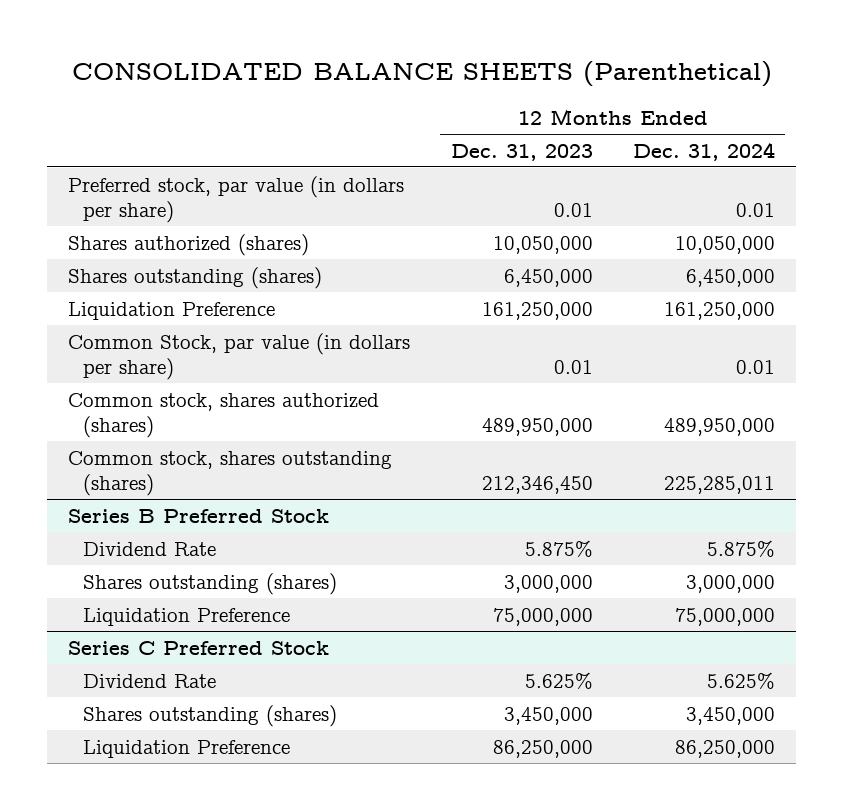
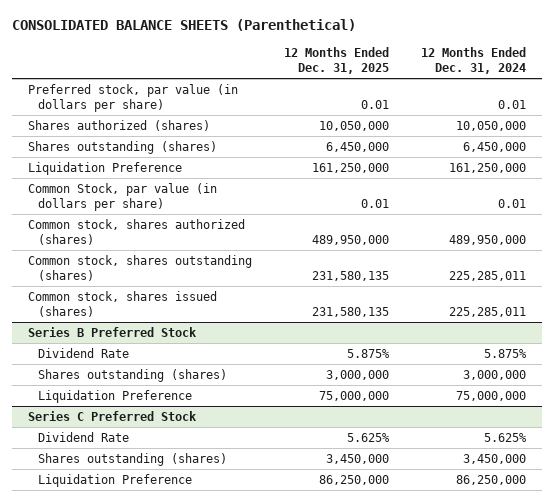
[450,143,593,161] Dec. 31, 2023 -> none
none -> [284,47,390,75] 12 Months Ended Dec. 31, 2025
none -> [28,290,218,317] Common stock, shares issued (shares)

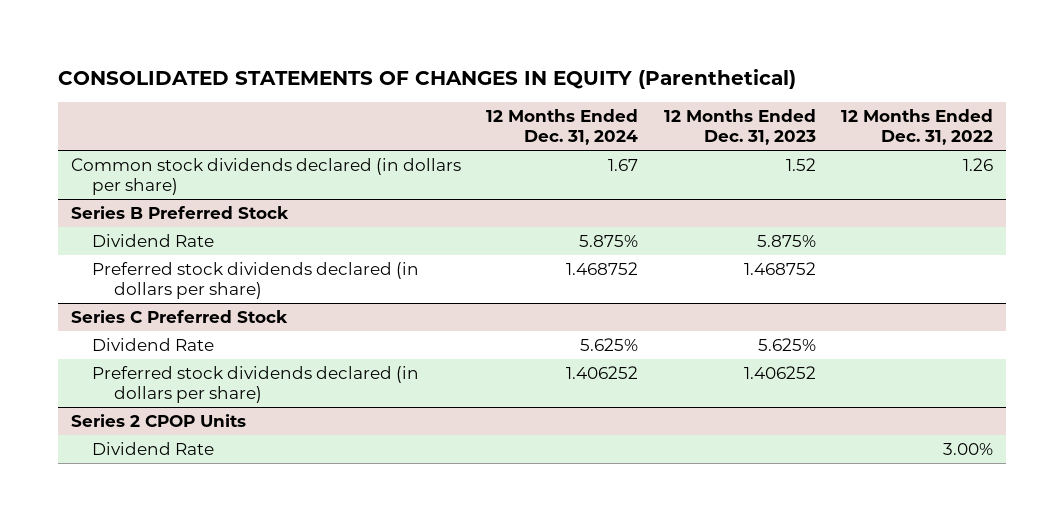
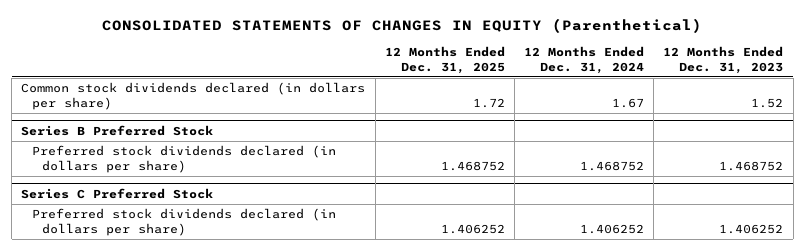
[840,109,993,146] 12 Months Ended Dec. 31, 2022 -> none
none -> [384,45,505,74] 12 Months Ended Dec. 31, 2025
[92,233,215,247] Dividend Rate -> none
[92,337,215,351] Dividend Rate -> none
[70,413,246,427] Series 2 CPOP Units -> none
[92,441,215,455] Dividend Rate -> none

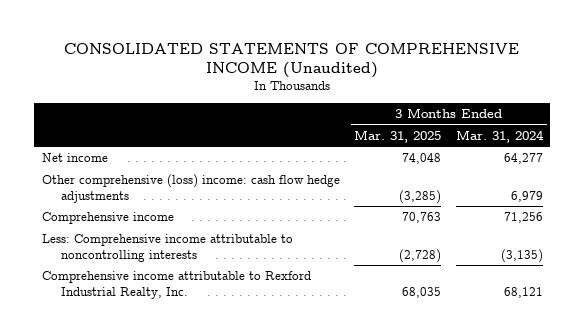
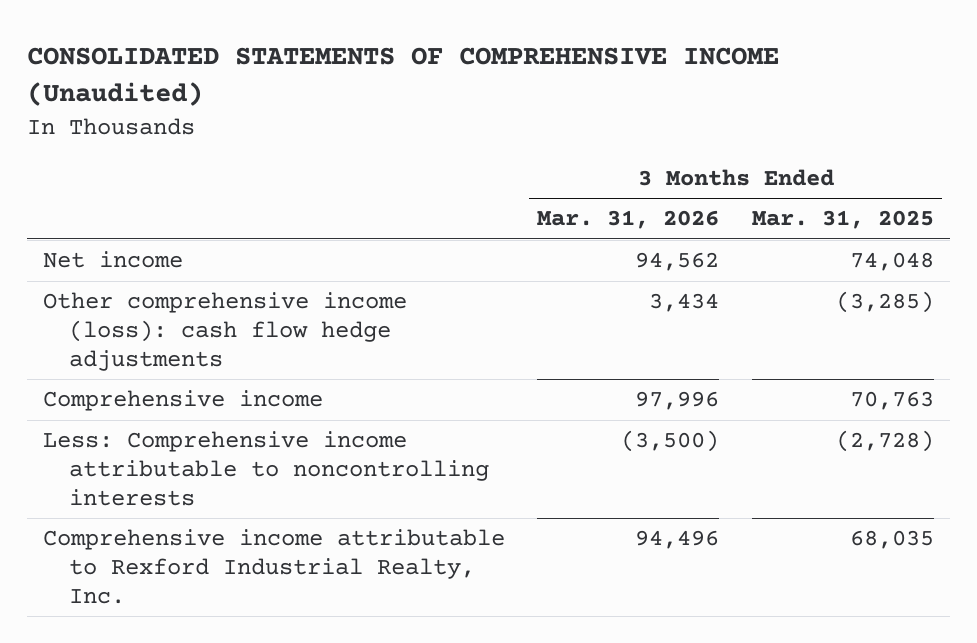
[456,129,545,143] Mar. 31, 2024 -> none
none -> [537,210,720,230] Mar. 31, 2026
[41,174,340,203] Other comprehensive (loss) income: cash flow hedge adjustments -> [42,292,407,372] Other comprehensive income (loss): cash flow hedge adjustments

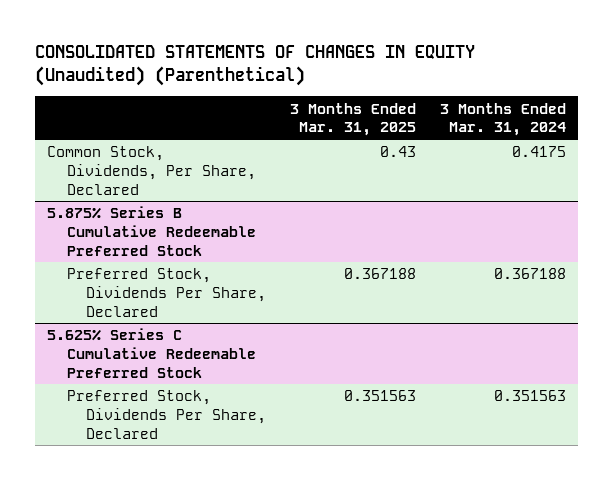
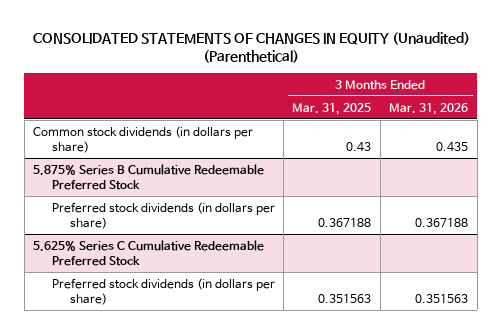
[439,102,566,137] 3 Months Ended Mar. 31, 2024 -> none
none -> [389,102,469,115] Mar. 31, 2026
[47,146,256,195] Common Stock, Dividends, Per Share, Declared -> [33,125,254,153] Common stock dividends (in dollars per share)
[66,268,267,317] Preferred Stock, Dividends Per Share, Declared -> [51,201,275,229] Preferred stock dividends (in dollars per share)
[66,390,267,439] Preferred Stock, Dividends Per Share, Declared -> [51,277,275,305] Preferred stock dividends (in dollars per share)

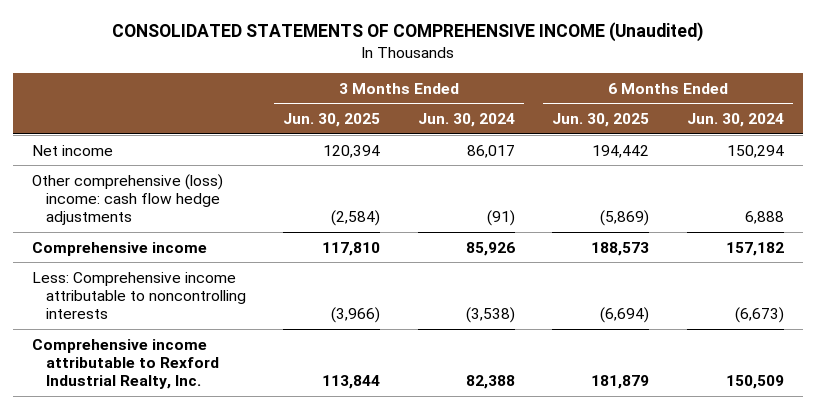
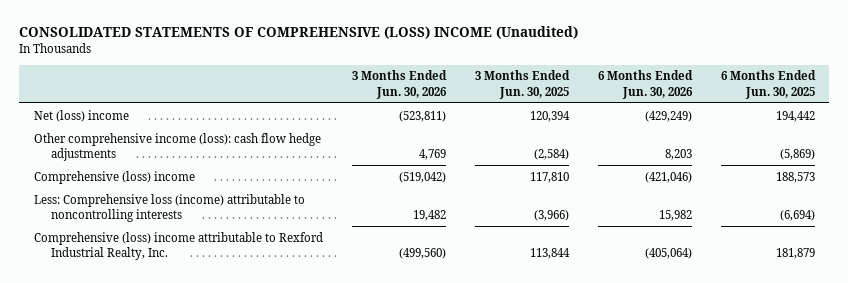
[111,21,703,42] CONSOLIDATED STATEMENTS OF COMPREHENSIVE INCOME (Unaudited) -> [19,26,579,40] CONSOLIDATED STATEMENTS OF COMPREHENSIVE (LOSS) INCOME (Unaudited)
[417,112,515,127] Jun. 30, 2024 -> none
[686,112,784,127] Jun. 30, 2024 -> none
none -> [351,70,447,99] 3 Months Ended Jun. 30, 2026
none -> [597,70,693,99] 6 Months Ended Jun. 30, 2026
[31,144,113,156] Net income -> [33,109,129,122] Net (loss) income
[31,173,223,226] Other comprehensive (loss) income: cash flow hedge adjustments -> [33,132,321,161] Other comprehensive income (loss): cash flow hedge adjustments
[31,241,207,256] Comprehensive income -> [33,170,195,184] Comprehensive (loss) income
[31,271,246,320] Less: Comprehensive income attributable to noncontrolling interests -> [33,193,305,222] Less: Comprehensive loss (income) attributable to noncontrolling interests
[31,338,219,390] Comprehensive income attributable to Rexford Industrial Realty, Inc. -> [33,231,323,260] Comprehensive (loss) income attributable to Rexford Industrial Realty, Inc.

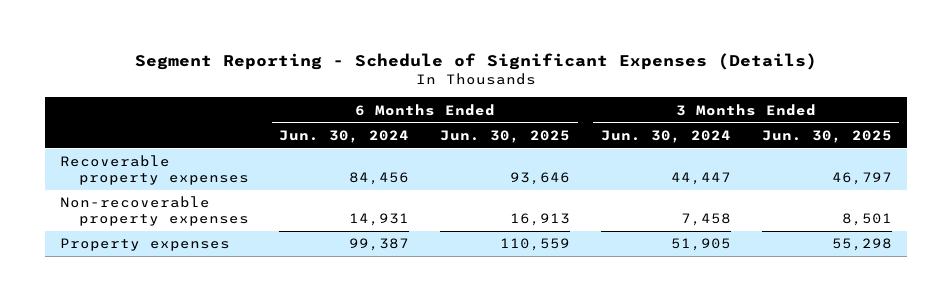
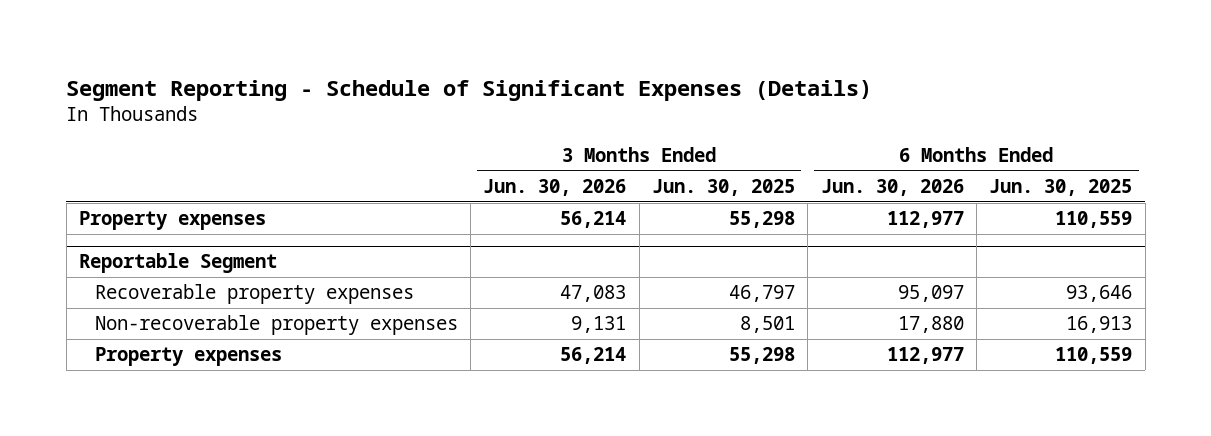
[279,129,410,143] Jun. 30, 2024 -> none
[600,129,731,143] Jun. 30, 2024 -> none
none -> [483,179,627,197] Jun. 30, 2026
none -> [820,179,964,197] Jun. 30, 2026
none -> [79,211,267,231] Property expenses
none -> [79,253,278,274] Reportable Segment

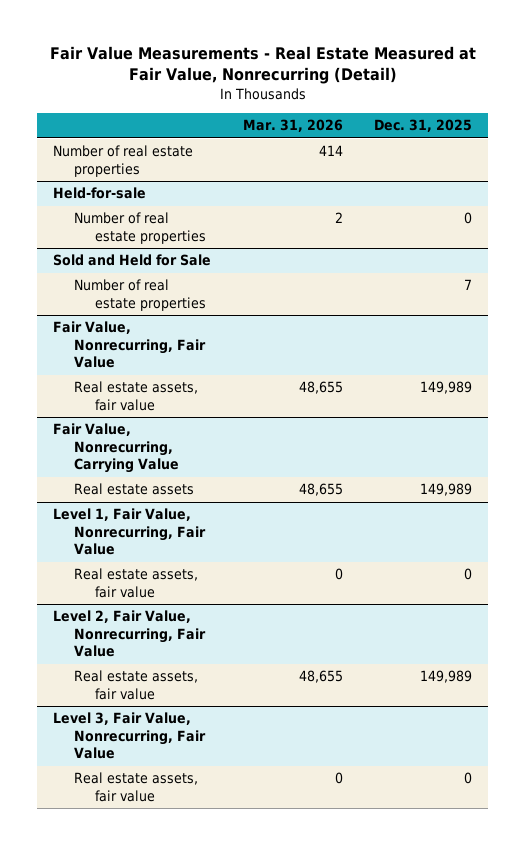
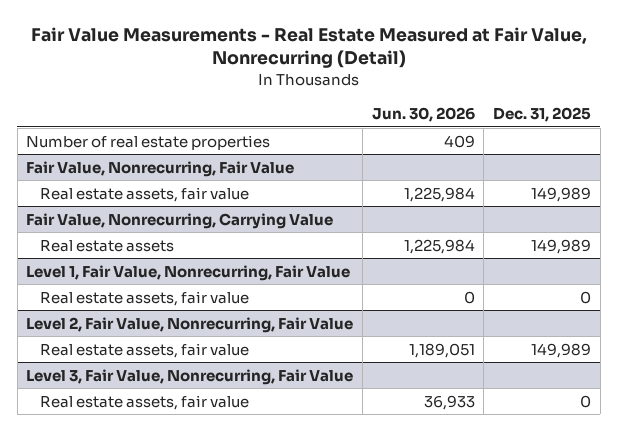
[242,119,343,133] Mar. 31, 2026 -> none
none -> [371,106,475,122] Jun. 30, 2026
[53,187,147,200] Held-for-sale -> none
[74,212,207,244] Number of real estate properties -> none
[53,254,212,267] Sold and Held for Sale -> none
[74,279,207,311] Number of real estate properties -> none

